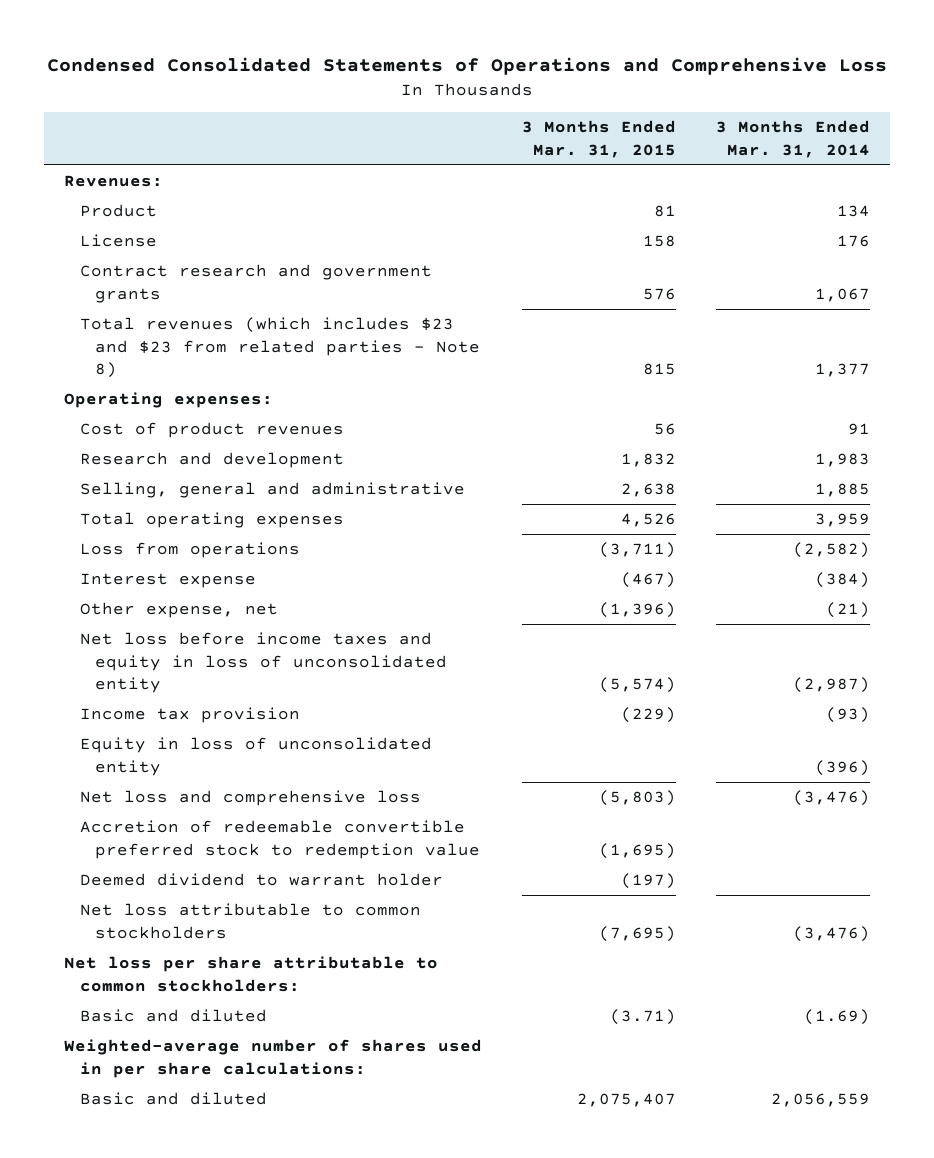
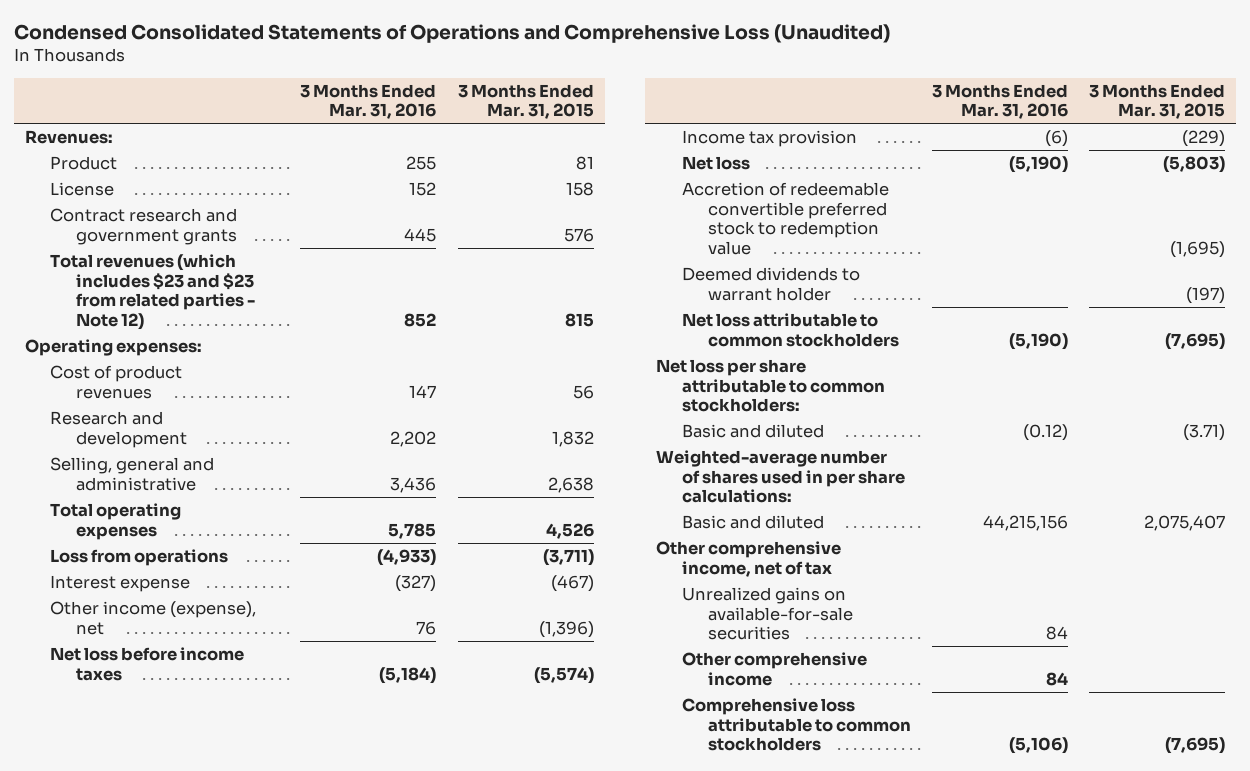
[47,57,888,76] Condensed Consolidated Statements of Operations and Comprehensive Loss -> [13,24,890,44] Condensed Consolidated Statements of Operations and Comprehensive Loss (Unaudited)
[716,120,871,158] 3 Months Ended Mar. 31, 2014 -> none
none -> [300,83,437,120] 3 Months Ended Mar. 31, 2016
[79,317,481,378] Total revenues (which includes $23 and $23 from related parties - Note 8) -> [50,253,256,330] Total revenues (which includes $23 and $23 from related parties - Note 12)
[79,602,278,619] Other expense, net -> [50,600,257,635] Other income (expense), net
[79,632,448,693] Net loss before income taxes and equity in loss of unconsolidated entity -> [50,646,245,681] Net loss before income taxes
[79,737,432,776] Equity in loss of unconsolidated entity -> none
[79,790,421,807] Net loss and comprehensive loss -> [681,155,750,170] Net loss
[79,873,443,887] Deemed dividend to warrant holder -> [681,266,860,301] Deemed dividends to warrant holder
none -> [656,540,842,577] Other comprehensive income, net of tax
none -> [681,586,853,641] Unrealized gains on available-for-sale securities
none -> [681,651,867,686] Other comprehensive income
none -> [681,697,911,752] Comprehensive loss attributable to common stockholders

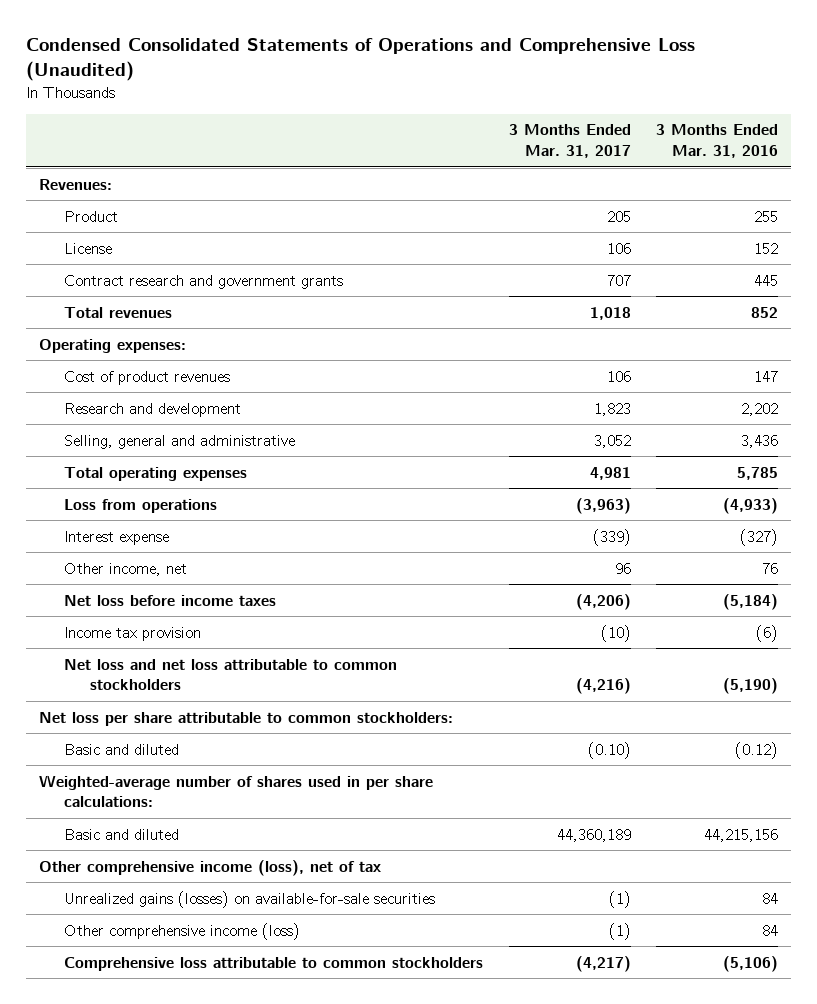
[457,83,594,120] 3 Months Ended Mar. 31, 2015 -> none
none -> [508,124,631,159] 3 Months Ended Mar. 31, 2017
[50,253,256,330] Total revenues (which includes $23 and $23 from related parties - Note 12) -> [64,306,173,318] Total revenues
[50,600,257,635] Other income (expense), net -> [64,562,188,576] Other income, net
[681,181,889,255] Accretion of redeemable convertible preferred stock to redemption value -> none
[681,266,860,301] Deemed dividends to warrant holder -> none
[681,312,899,347] Net loss attributable to common stockholders -> none
[681,155,750,170] Net loss -> [64,658,398,691] Net loss and net loss attributable to common stockholders
[656,540,842,577] Other comprehensive income, net of tax -> [39,859,382,876] Other comprehensive income (loss), net of tax
[681,586,853,641] Unrealized gains on available-for-sale securities -> [64,890,436,908] Unrealized gains (losses) on available-for-sale securities
[681,651,867,686] Other comprehensive income -> [64,922,301,940] Other comprehensive income (loss)

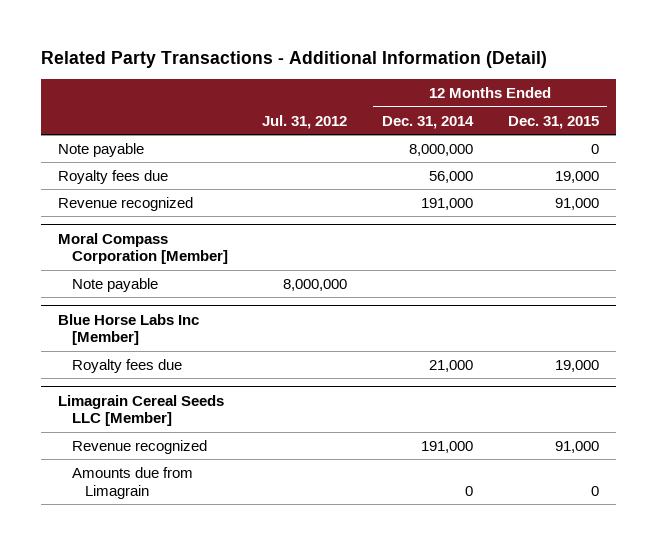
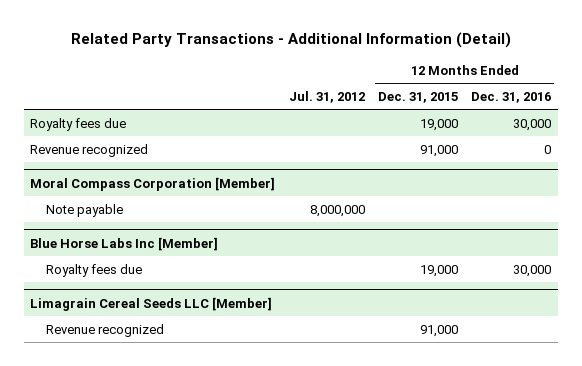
[382,115,475,129] Dec. 31, 2014 -> none
none -> [471,91,552,103] Dec. 31, 2016
[58,142,145,157] Note payable -> none
[71,466,193,499] Amounts due from Limagrain -> none

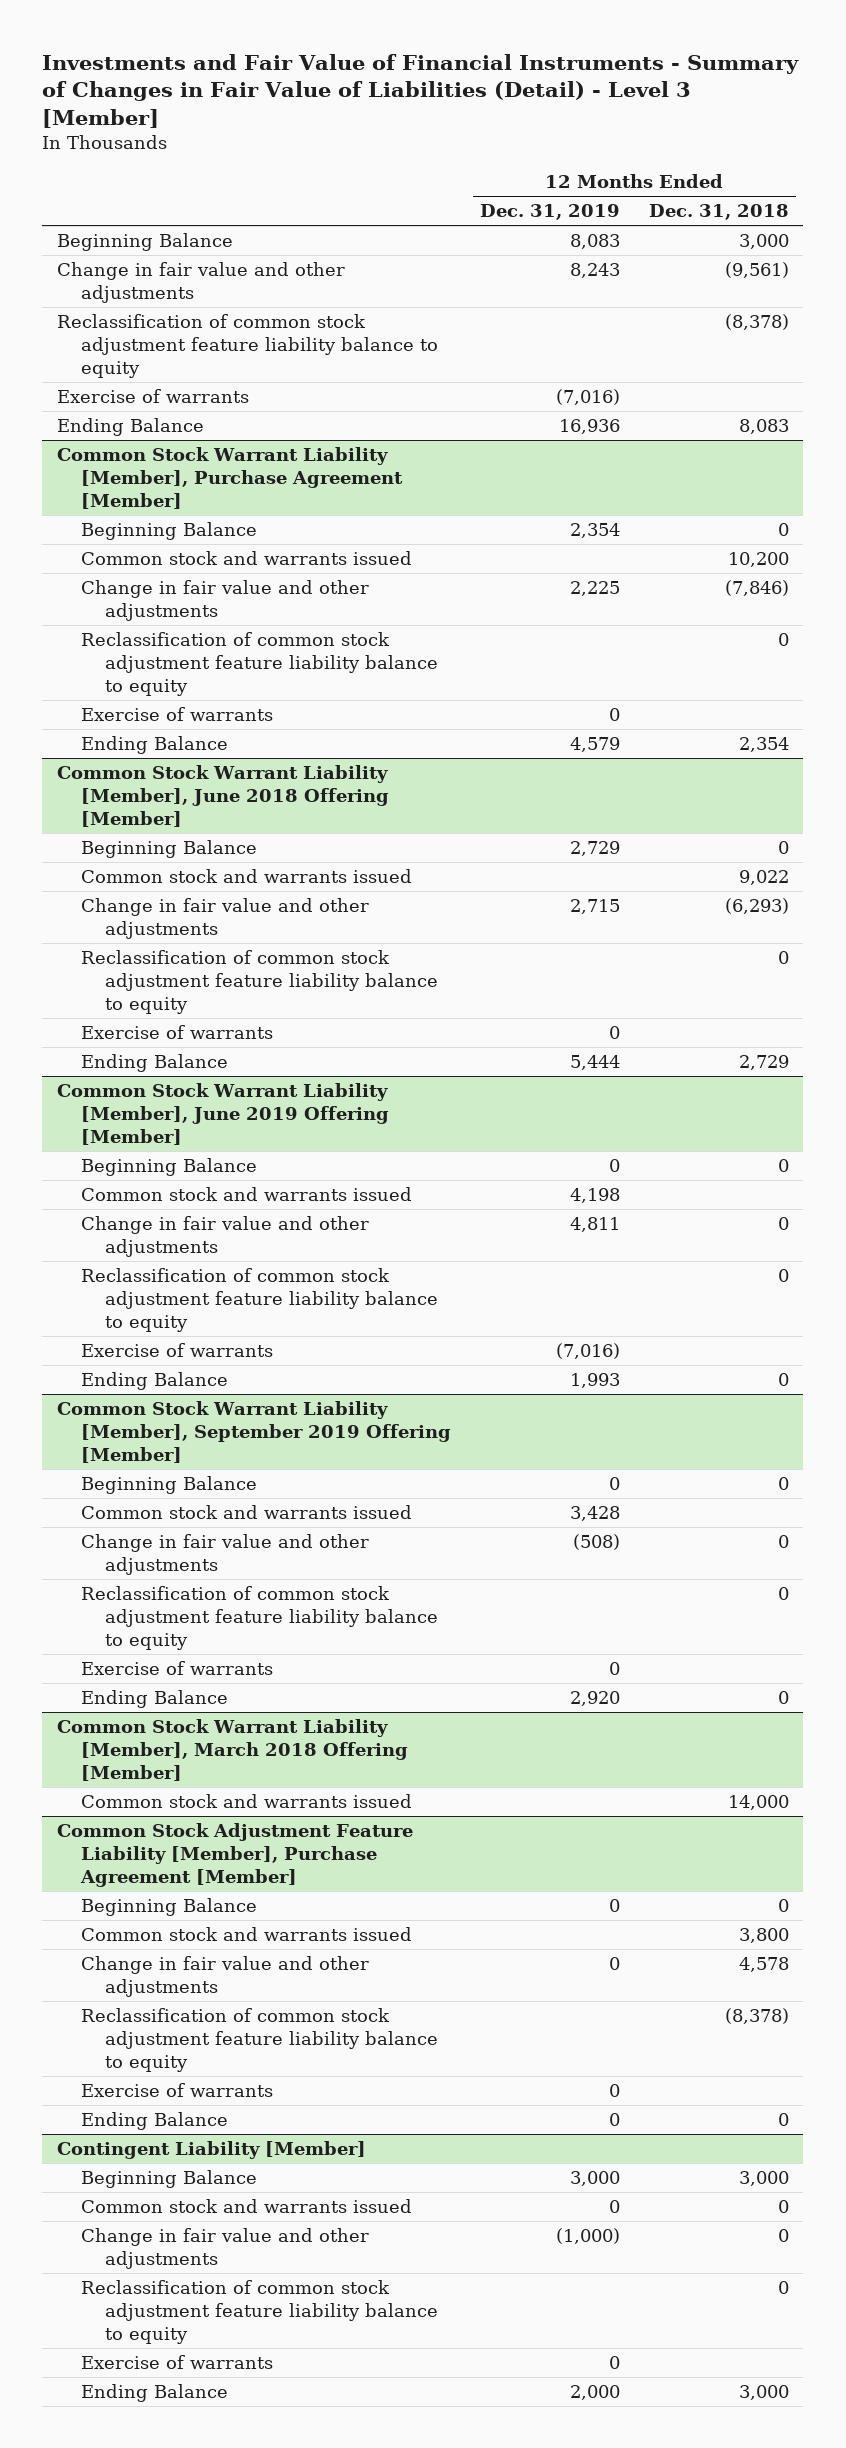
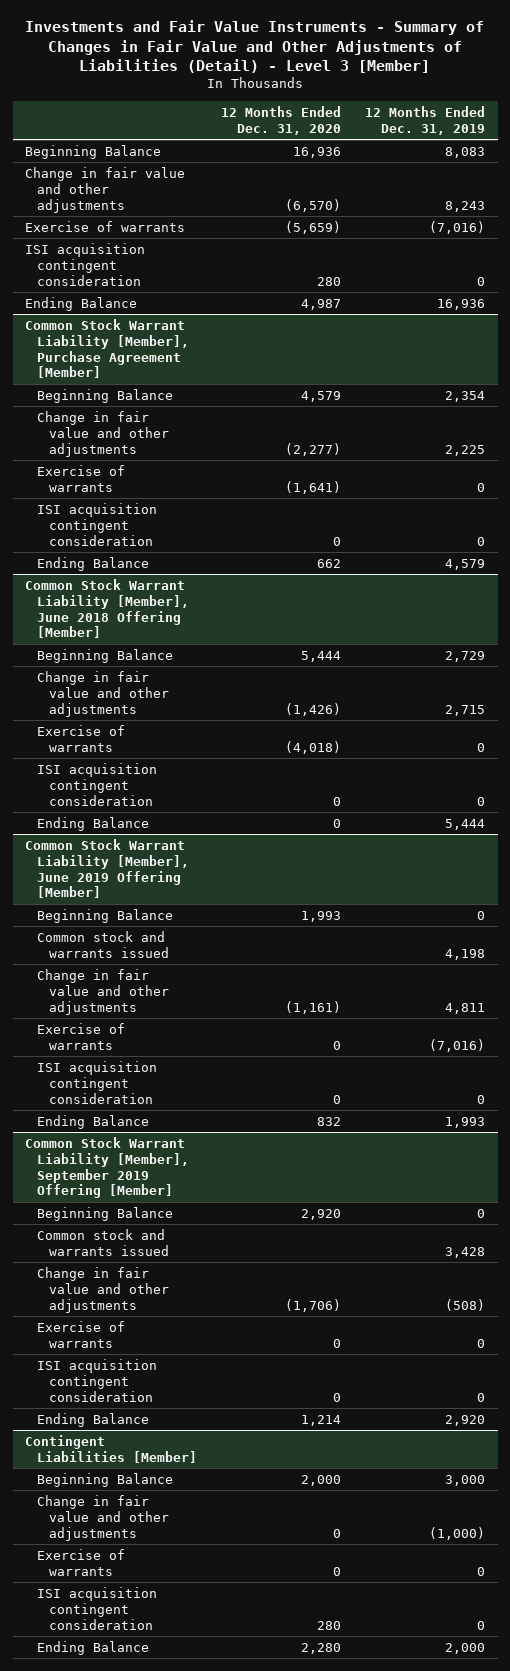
[42,53,800,129] Investments and Fair Value of Financial Instruments - Summary of Changes in Fair Value of Liabilities (Detail) - Level 3 [Member] -> [25,20,485,74] Investments and Fair Value Instruments - Summary of Changes in Fair Value and Other Adjustments of Liabilities (Detail) - Level 3 [Member]
[648,204,789,221] Dec. 31, 2018 -> none
none -> [221,105,342,135] 12 Months Ended Dec. 31, 2020
[56,314,438,379] Reclassification of common stock adjustment feature liability balance to equity -> none
none -> [24,242,145,286] ISI acquisition contingent consideration
[80,551,412,566] Common stock and warrants issued -> none
[80,632,439,697] Reclassification of common stock adjustment feature liability balance to equity -> none
none -> [36,502,157,546] ISI acquisition contingent consideration
[80,869,412,884] Common stock and warrants issued -> none
[80,950,439,1015] Reclassification of common stock adjustment feature liability balance to equity -> none
none -> [36,762,157,806] ISI acquisition contingent consideration
[80,1268,439,1333] Reclassification of common stock adjustment feature liability balance to equity -> none
none -> [36,1060,157,1104] ISI acquisition contingent consideration
[80,1586,439,1651] Reclassification of common stock adjustment feature liability balance to equity -> none
none -> [36,1358,157,1402] ISI acquisition contingent consideration
[56,1719,408,1782] Common Stock Warrant Liability [Member], March 2018 Offering [Member] -> none
[80,1794,412,1809] Common stock and warrants issued -> none
[56,1823,413,1888] Common Stock Adjustment Feature Liability [Member], Purchase Agreement [Member] -> none
[80,1898,257,1917] Beginning Balance -> none
[80,1927,412,1942] Common stock and warrants issued -> none
[80,1956,369,1998] Change in fair value and other adjustments -> none
[80,2008,439,2073] Reclassification of common stock adjustment feature liability balance to equity -> none
[80,2083,273,2098] Exercise of warrants -> none
[80,2112,228,2131] Ending Balance -> none
[56,2141,366,2160] Contingent Liability [Member] -> [24,1434,197,1463] Contingent Liabilities [Member]
[80,2199,412,2214] Common stock and warrants issued -> none
[80,2280,439,2345] Reclassification of common stock adjustment feature liability balance to equity -> none
none -> [36,1586,157,1630] ISI acquisition contingent consideration

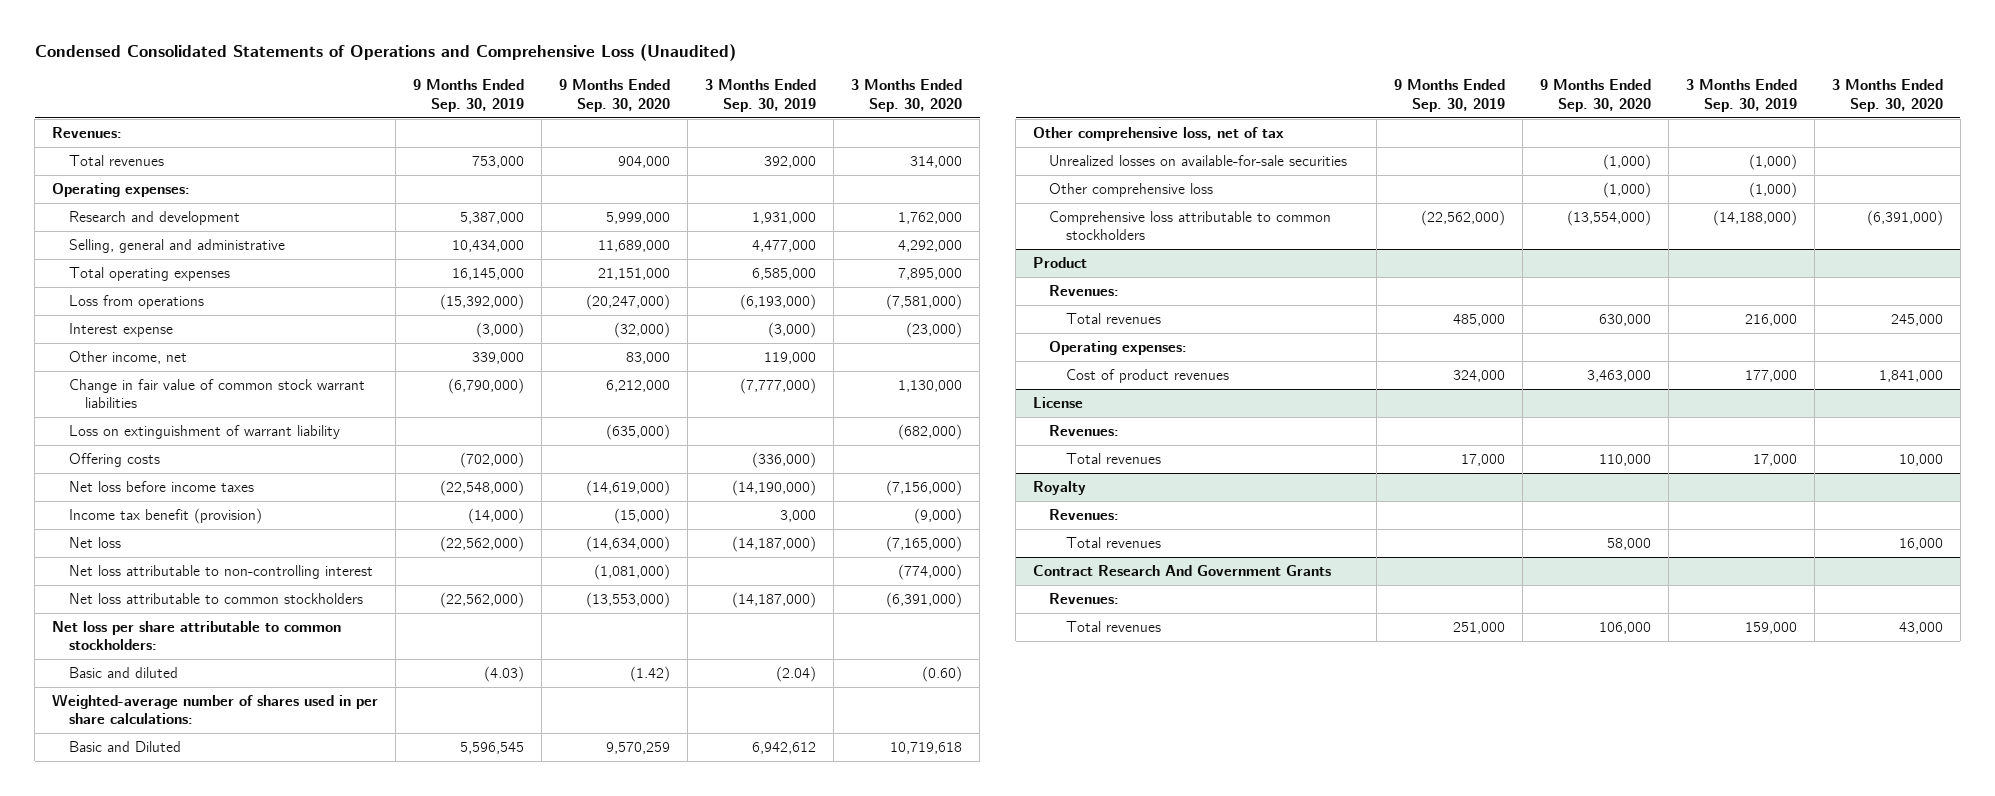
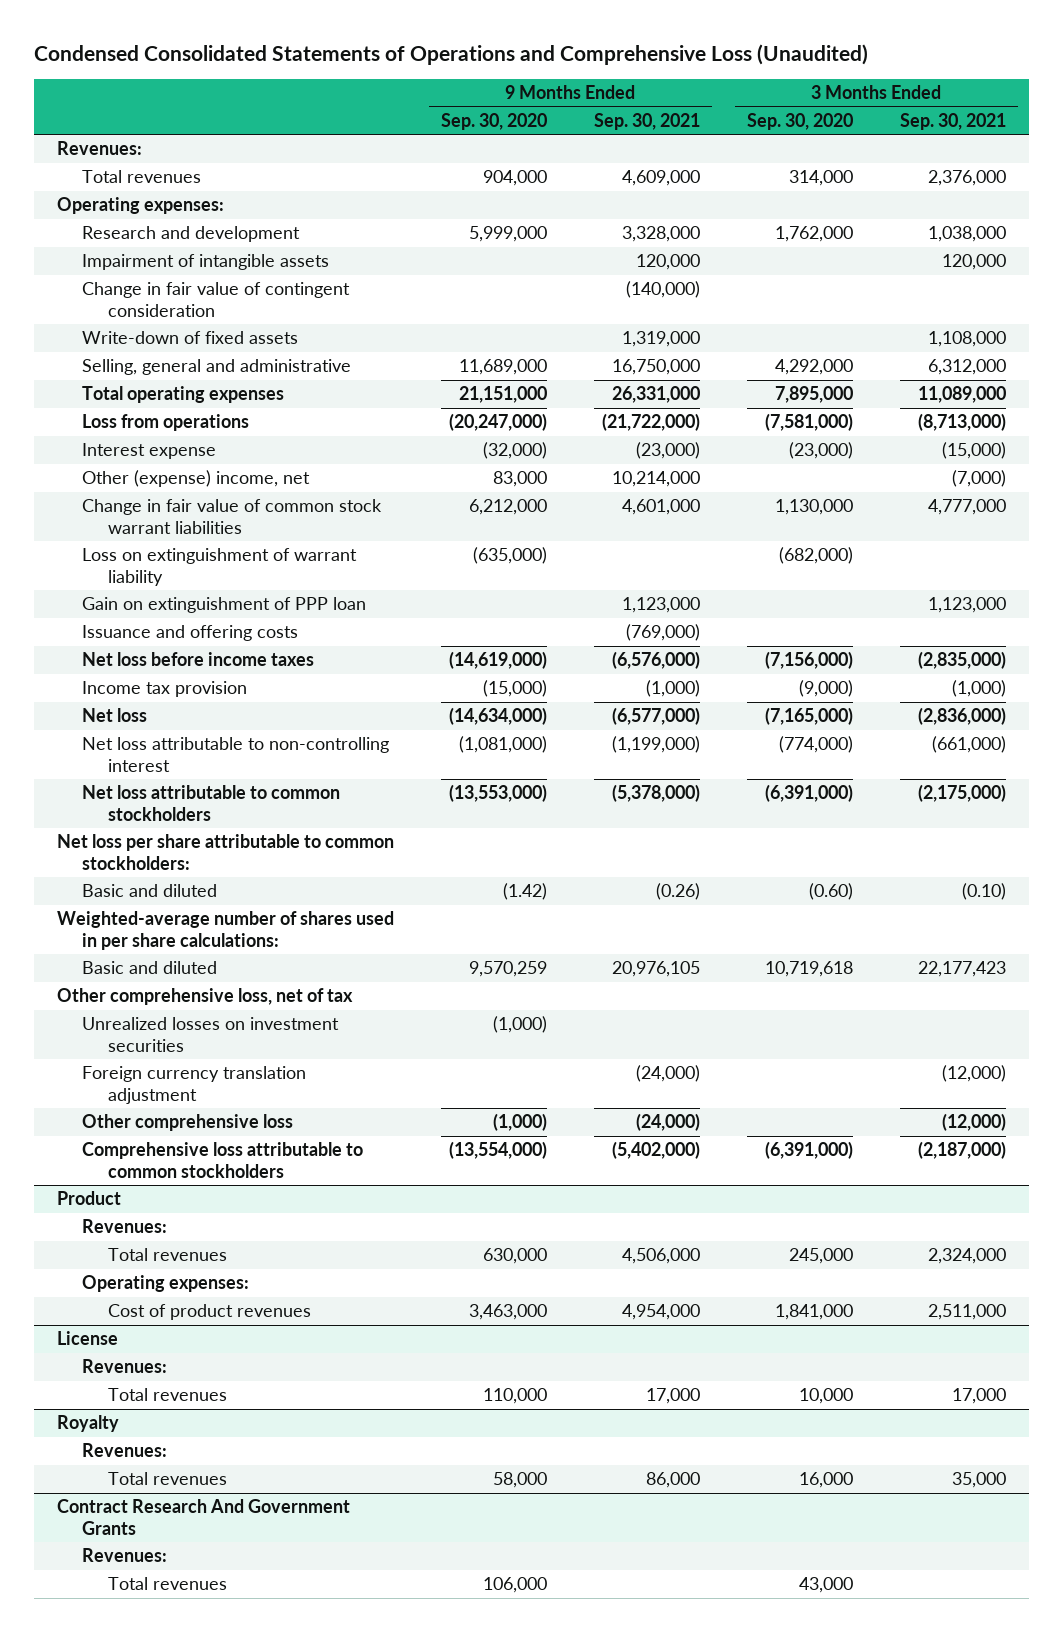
[413,79,525,112] 9 Months Ended Sep. 30, 2019 -> none
[705,79,817,112] 3 Months Ended Sep. 30, 2019 -> none
none -> [593,112,700,130] Sep. 30, 2021
none -> [899,112,1006,130] Sep. 30, 2021
none -> [82,254,330,271] Impairment of intangible assets
none -> [82,282,351,317] Change in fair value of contingent consideration
none -> [82,331,299,345] Write-down of fixed assets
[68,350,187,364] Other income, net -> [82,470,311,488] Other (expense) income, net
none -> [82,597,367,614] Gain on extinguishment of PPP loan
[68,452,160,467] Offering costs -> [82,625,299,642] Issuance and offering costs
[68,507,262,524] Income tax benefit (provision) -> [82,681,248,698] Income tax provision
[68,740,181,752] Basic and Diluted -> [82,961,218,975] Basic and diluted
[1049,154,1348,166] Unrealized losses on available-for-sale securities -> [82,1017,340,1052] Unrealized losses on investment securities
none -> [82,1066,307,1104] Foreign currency translation adjustment

